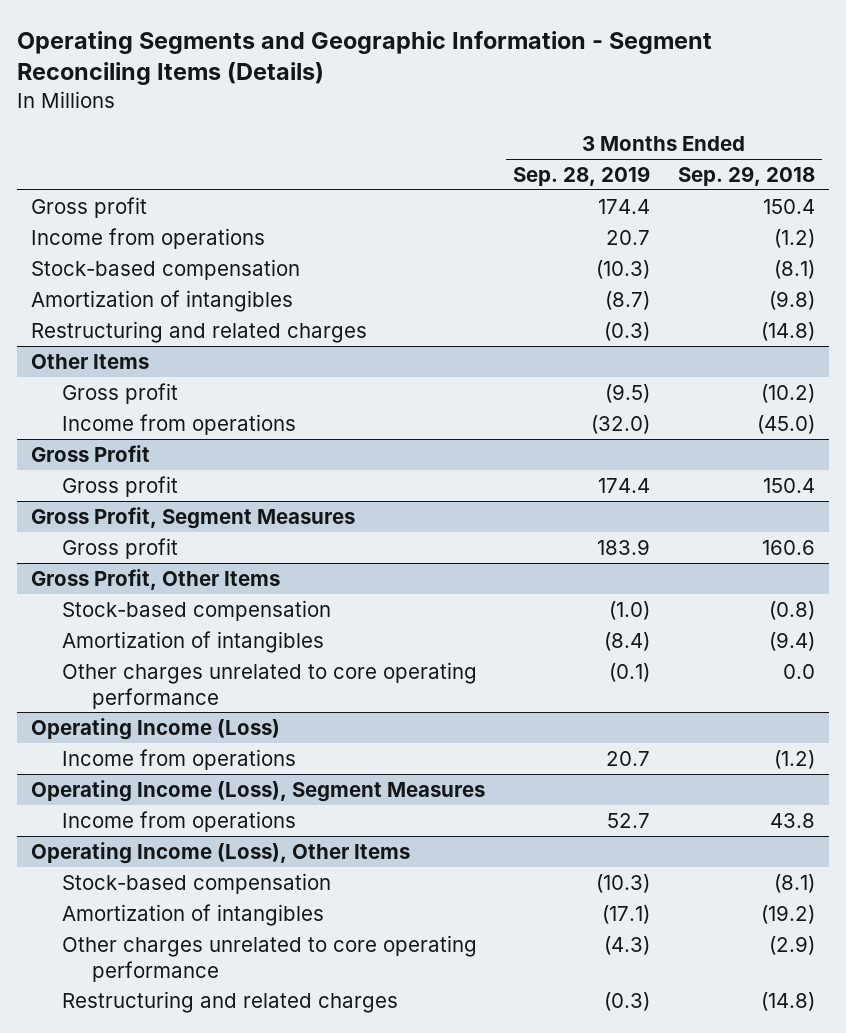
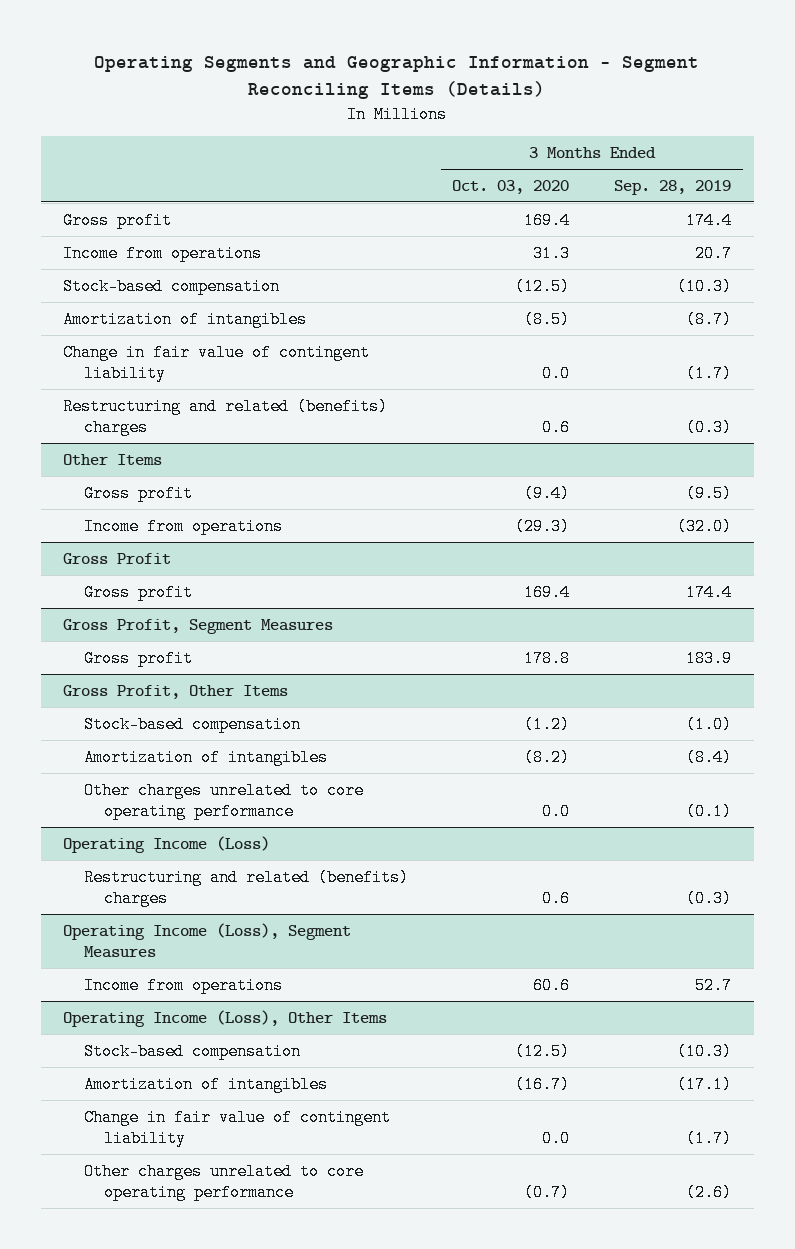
[677,165,815,186] Sep. 29, 2018 -> none
none -> [452,179,570,194] Oct. 03, 2020
none -> [63,343,371,382] Change in fair value of contingent liability
[30,320,367,343] Restructuring and related charges -> [63,397,389,436] Restructuring and related (benefits) charges
[61,748,296,770] Income from operations -> none
none -> [83,868,409,907] Restructuring and related (benefits) charges
[61,990,398,1013] Restructuring and related charges -> none
none -> [83,1108,391,1147] Change in fair value of contingent liability
[603,935,650,955] (4.3) -> [686,1183,733,1201] (2.6)

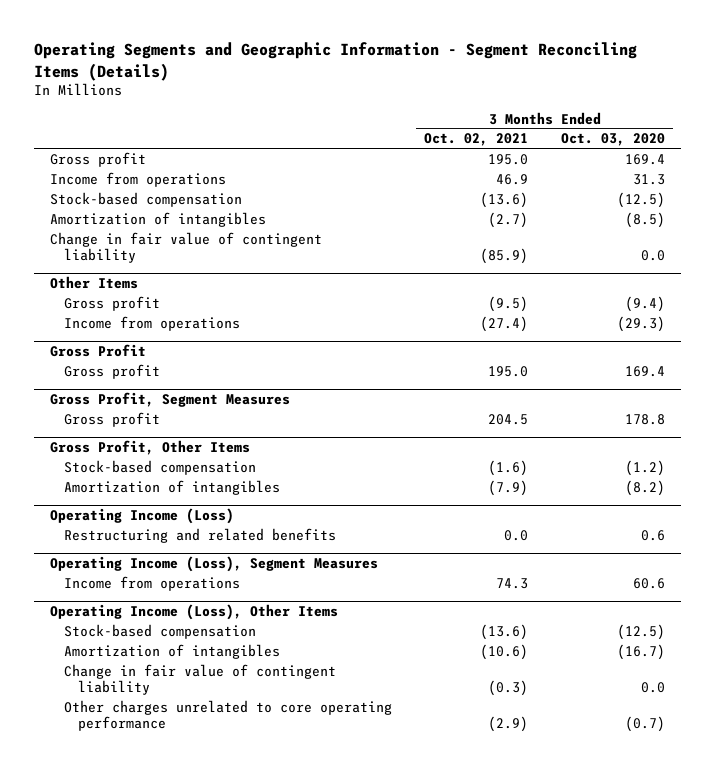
[614,179,732,195] Sep. 28, 2019 -> none
none -> [424,133,529,147] Oct. 02, 2021
[63,397,389,436] Restructuring and related (benefits) charges -> none
[83,781,364,820] Other charges unrelated to core operating performance -> none
[83,868,409,907] Restructuring and related (benefits) charges -> [64,527,337,543] Restructuring and related benefits

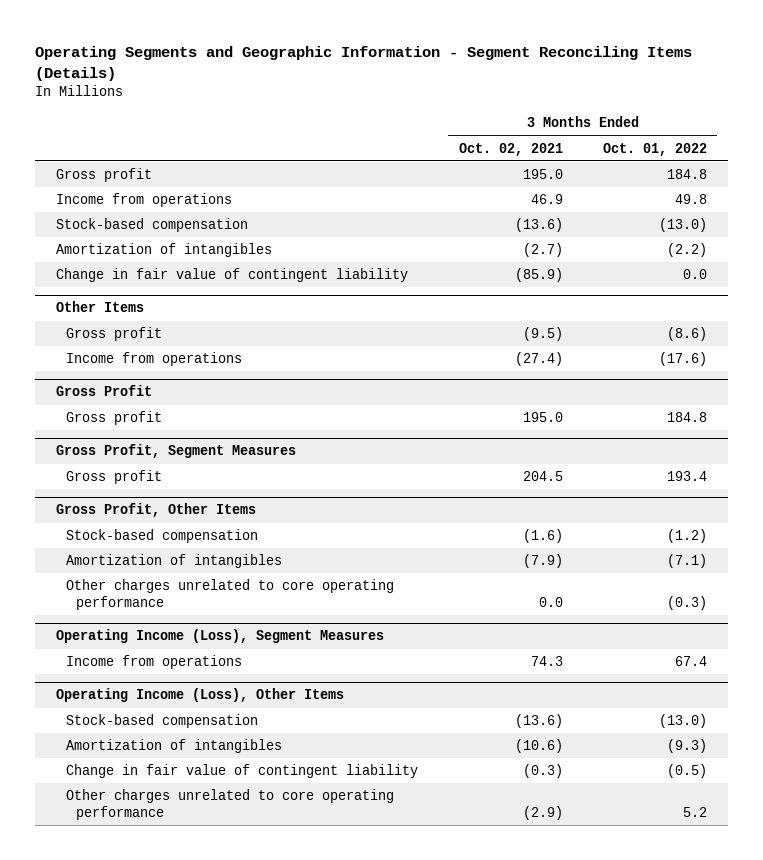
[560,133,665,147] Oct. 03, 2020 -> none
none -> [603,142,708,156] Oct. 01, 2022
[49,507,234,524] Operating Income (Loss) -> none
[64,527,337,543] Restructuring and related benefits -> none
none -> [65,579,394,610] Other charges unrelated to core operating performance

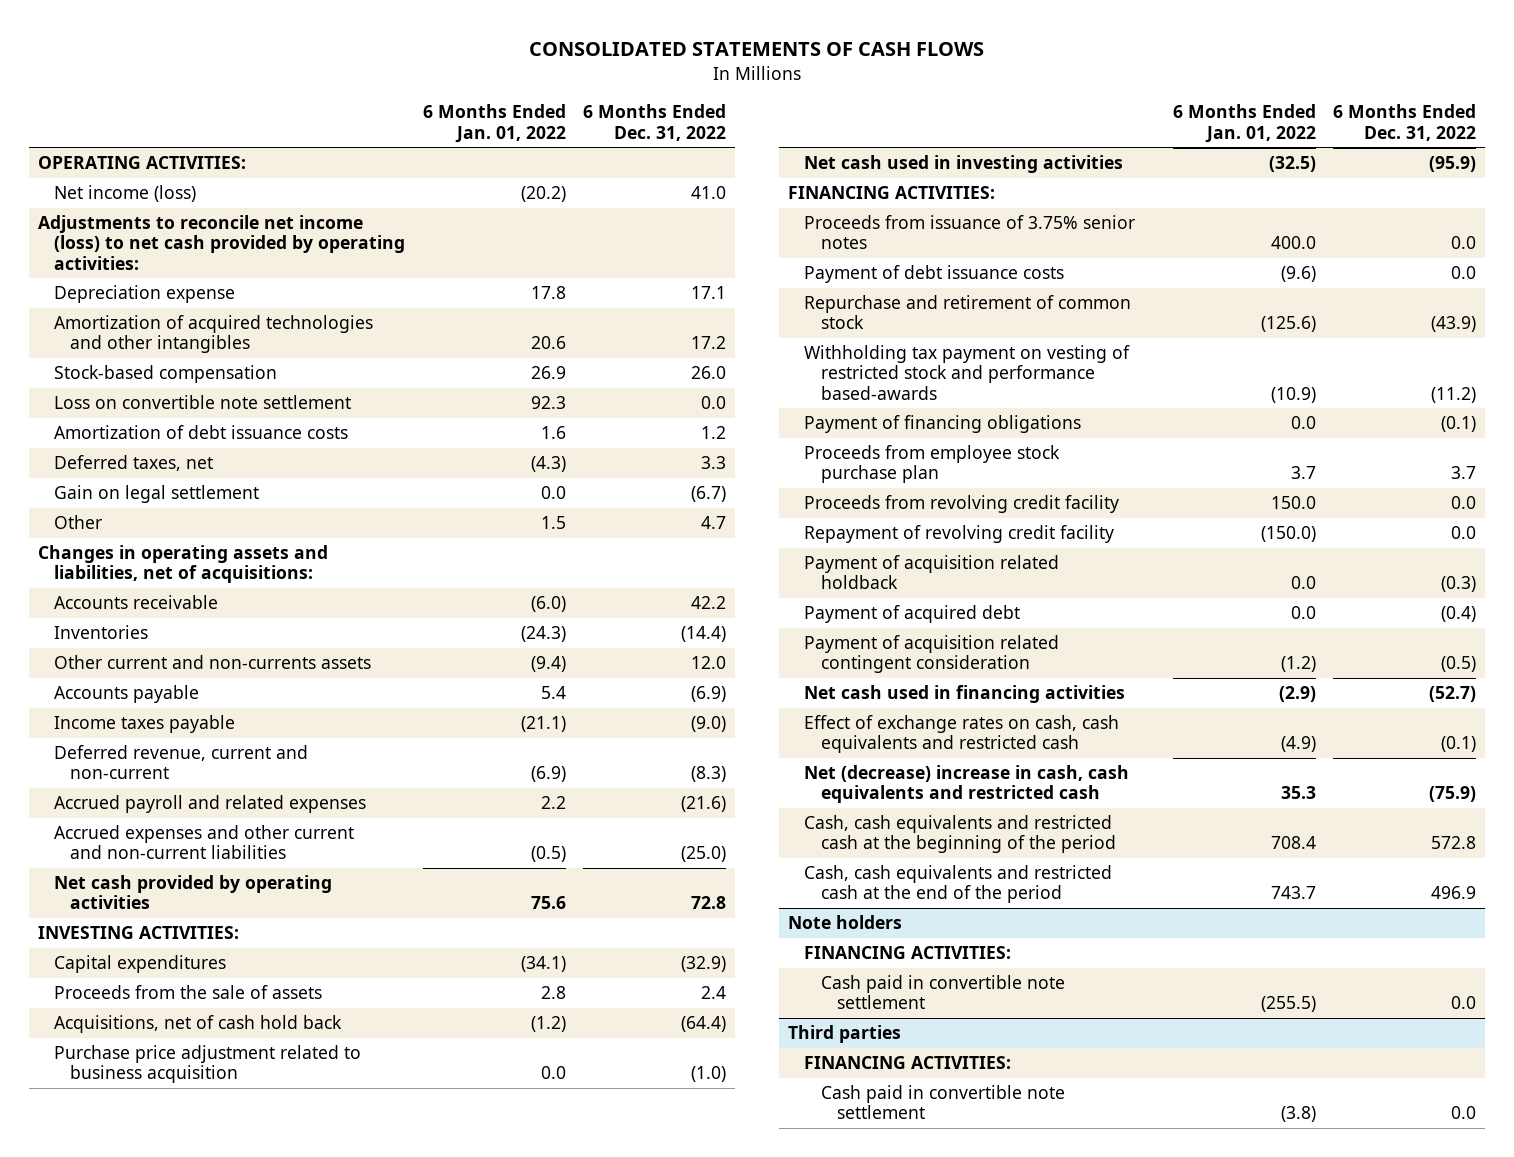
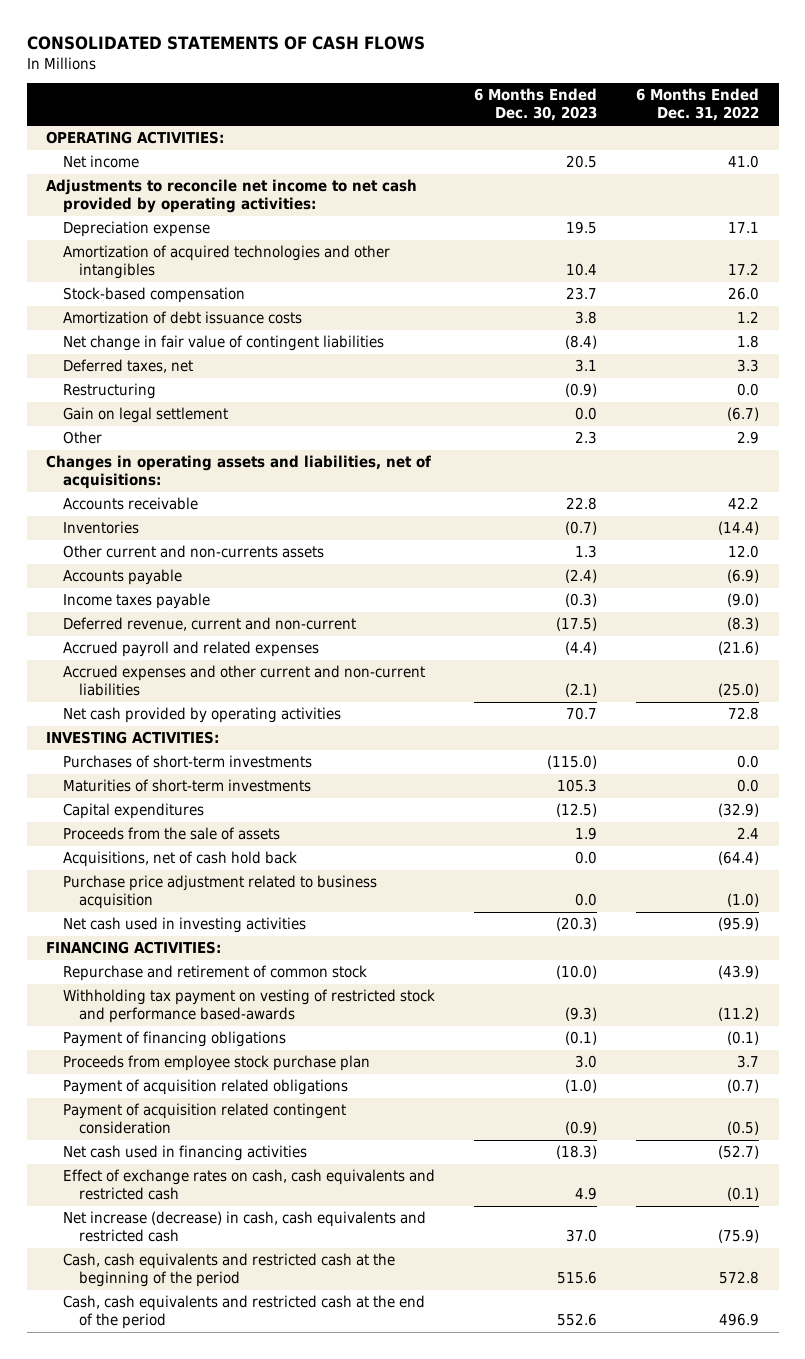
[422,104,566,143] 6 Months Ended Jan. 01, 2022 -> none
none -> [473,88,597,122] 6 Months Ended Dec. 30, 2023
[54,185,197,203] Net income (loss) -> [62,155,139,169] Net income
[37,215,406,270] Adjustments to reconcile net income (loss) to net cash provided by operating activities: -> [46,179,418,214] Adjustments to reconcile net income to net cash provided by operating activities:
[54,395,352,410] Loss on convertible note settlement -> none
none -> [62,335,384,352] Net change in fair value of contingent liabilities
none -> [62,383,156,400] Restructuring
[701,516,727,530] 4.7 -> [737,431,760,445] 2.9
none -> [62,755,312,769] Purchases of short-term investments
none -> [62,779,311,793] Maturities of short-term investments
[804,215,1136,250] Proceeds from issuance of 3.75% senior notes -> none
[804,265,1065,284] Payment of debt issuance costs -> none
[804,495,1120,514] Proceeds from revolving credit facility -> none
[804,525,1115,544] Repayment of revolving credit facility -> none
[804,605,1021,624] Payment of acquired debt -> none
[804,555,1060,590] Payment of acquisition related holdback -> [62,1079,348,1096] Payment of acquisition related obligations
[1441,576,1477,593] (0.3) -> [727,1079,760,1094] (0.7)
[804,765,1130,804] Net (decrease) increase in cash, cash equivalents and restricted cash -> [62,1211,426,1243] Net increase (decrease) in cash, cash equivalents and restricted cash
[787,915,902,930] Note holders -> none
[804,946,1012,960] FINANCING ACTIVITIES: -> none
[820,975,1065,1010] Cash paid in convertible note settlement -> none
[787,1025,901,1044] Third parties -> none
[804,1056,1012,1070] FINANCING ACTIVITIES: -> none
[820,1085,1065,1120] Cash paid in convertible note settlement -> none

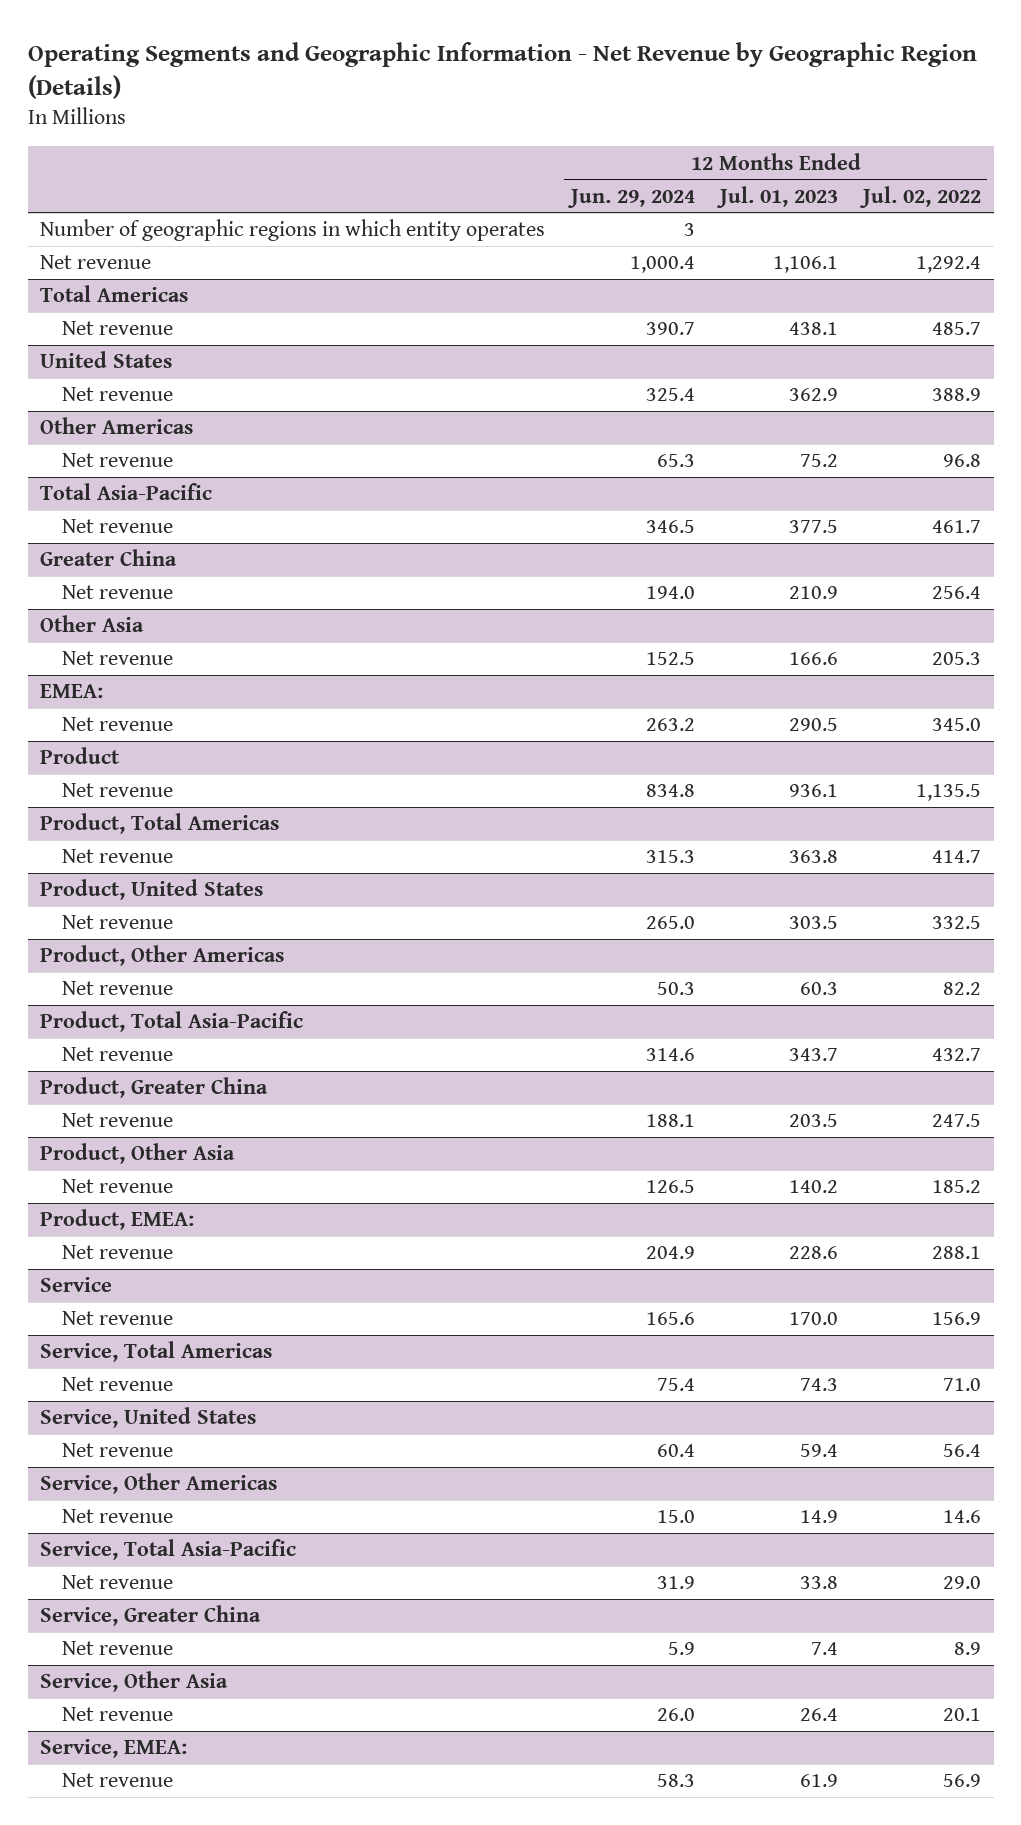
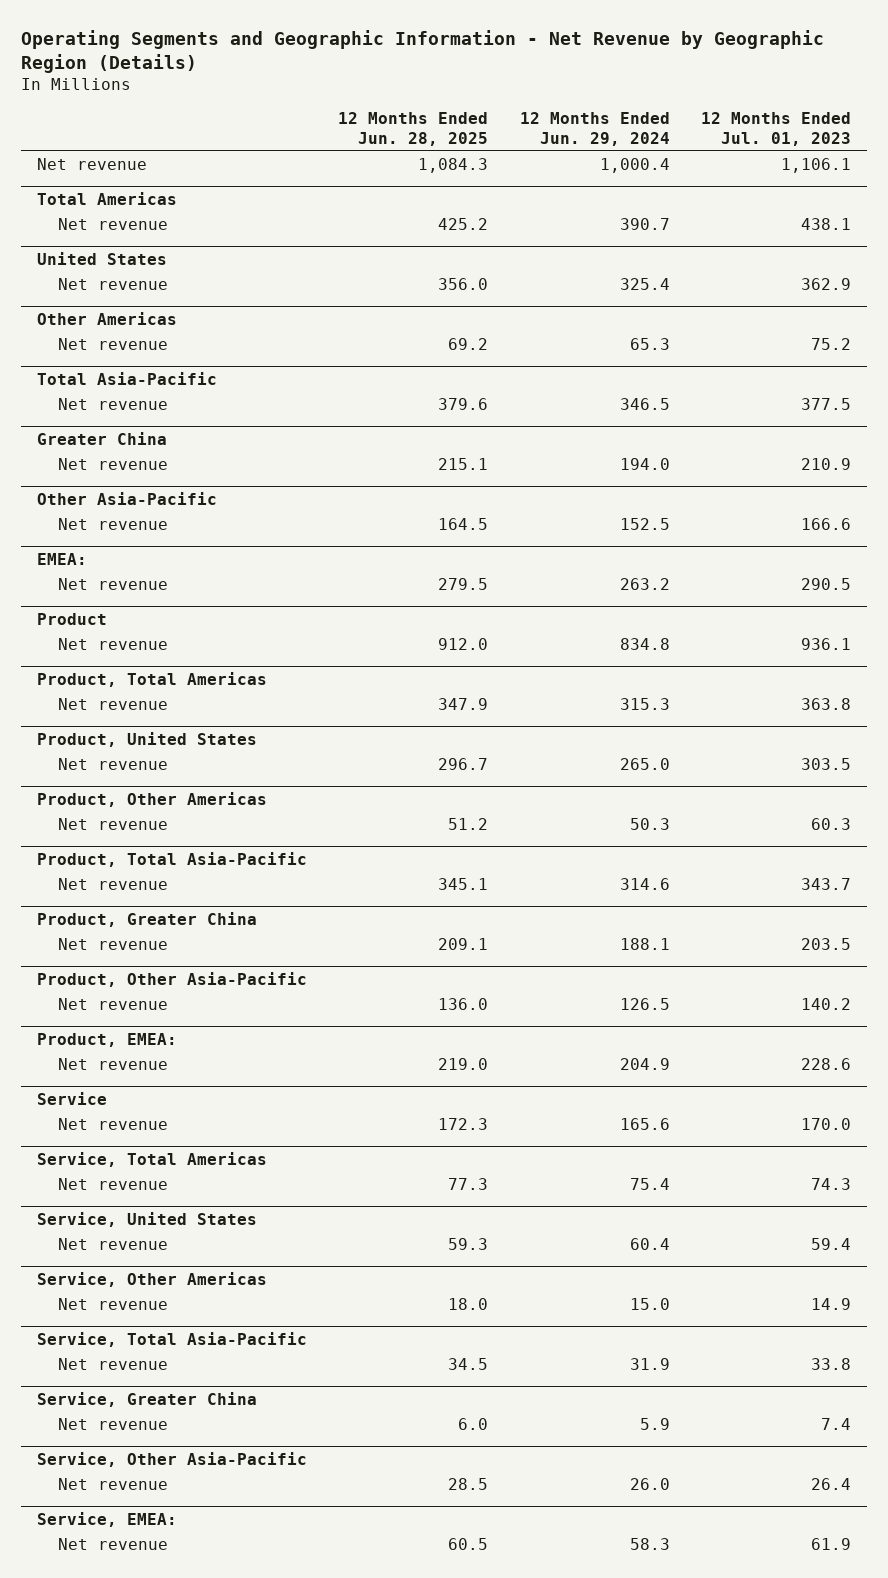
[859,185,982,208] Jul. 02, 2022 -> none
none -> [338,112,489,146] 12 Months Ended Jun. 28, 2025
[40,219,546,242] Number of geographic regions in which entity operates -> none
[40,615,145,633] Other Asia -> [36,491,217,505] Other Asia-Pacific
[40,1143,236,1165] Product, Other Asia -> [36,971,307,987] Product, Other Asia-Pacific
[40,1671,229,1693] Service, Other Asia -> [36,1451,307,1467] Service, Other Asia-Pacific

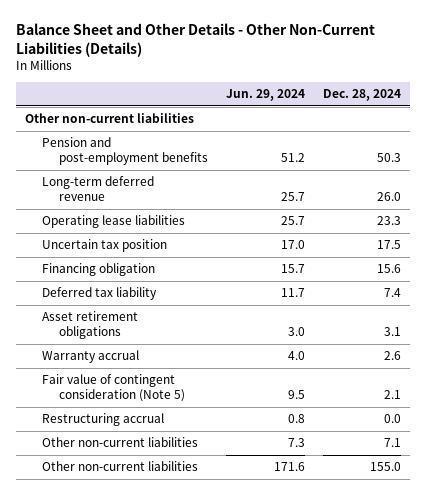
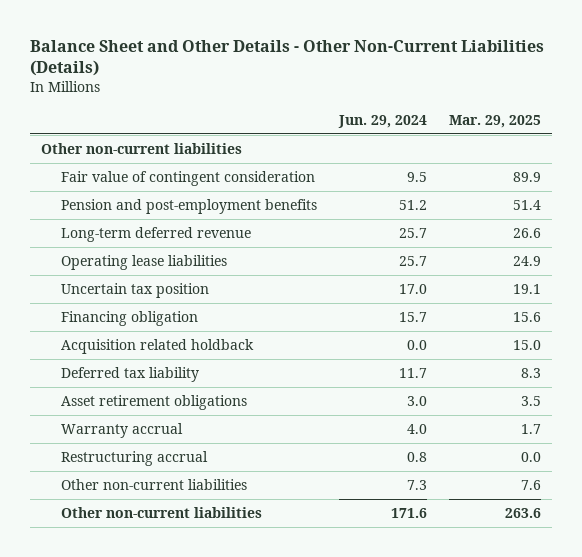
[322,89,401,102] Dec. 28, 2024 -> none
none -> [448,114,541,128] Mar. 29, 2025
none -> [60,170,315,186] Fair value of contingent consideration
none -> [60,338,254,354] Acquisition related holdback
[42,374,186,403] Fair value of contingent consideration (Note 5) -> none

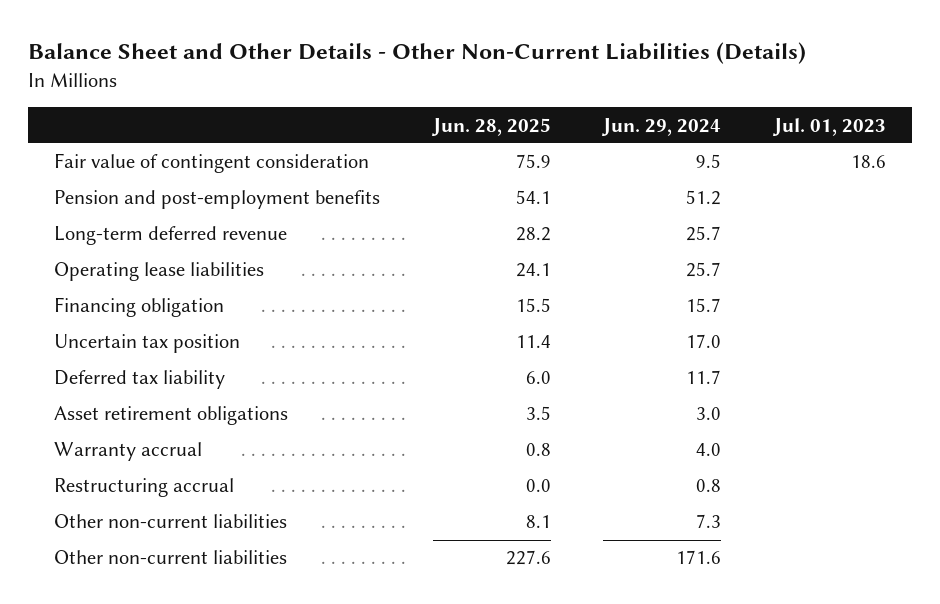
[448,114,541,128] Mar. 29, 2025 -> none
none -> [430,117,551,136] Jun. 28, 2025
none -> [772,117,887,136] Jul. 01, 2023
[41,142,243,154] Other non-current liabilities -> none
[60,338,254,354] Acquisition related holdback -> none
[60,282,209,298] Uncertain tax position -> [54,334,241,354] Uncertain tax position

